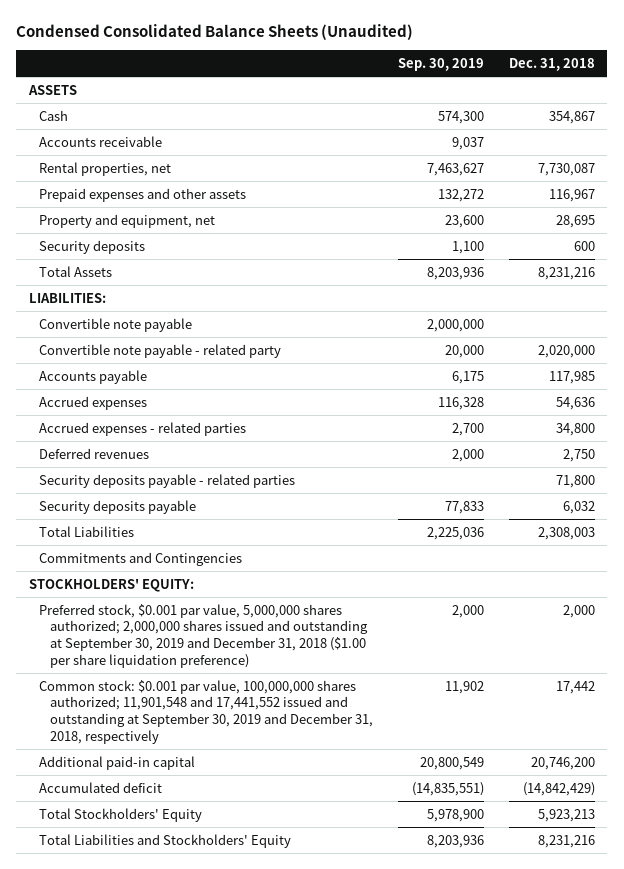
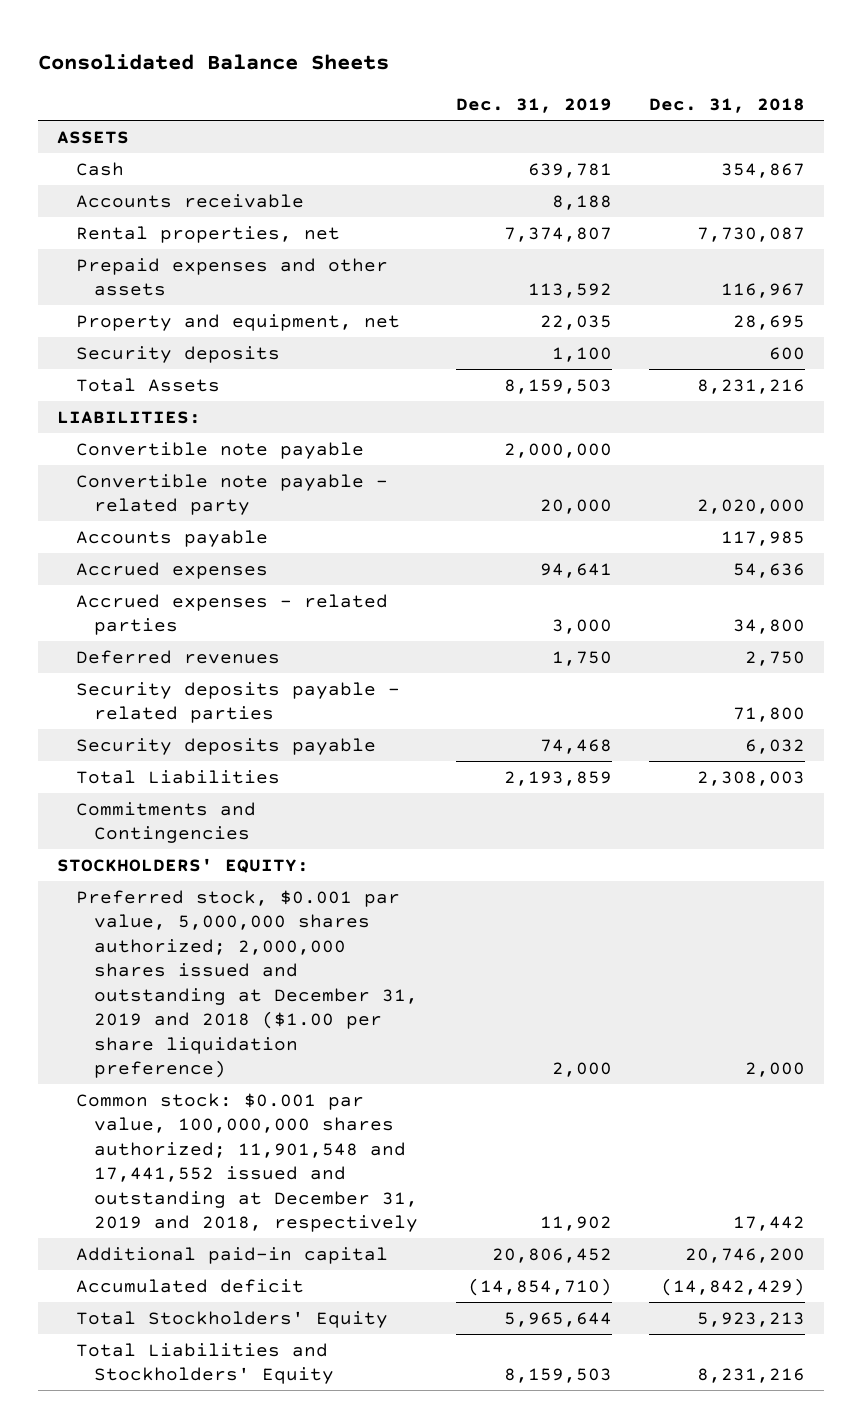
[16,23,414,40] Condensed Consolidated Balance Sheets (Unaudited) -> [38,53,390,70] Consolidated Balance Sheets
[397,57,484,71] Sep. 30, 2019 -> none
none -> [455,98,612,114] Dec. 31, 2019
[39,603,368,668] Preferred stock, $0.001 par value, 5,000,000 shares authorized; 2,000,000 shares issued and outstanding at September 30, 2019 and December 31, 2018 ($1.00 per share liquidation preference) -> [75,889,419,1079] Preferred stock, $0.001 par value, 5,000,000 shares authorized; 2,000,000 shares issued and outstanding at December 31, 2019 and 2018 ($1.00 per share liquidation preference)
[39,679,373,744] Common stock: $0.001 par value, 100,000,000 shares authorized; 11,901,548 and 17,441,552 issued and outstanding at September 30, 2019 and December 31, 2018, respectively -> [75,1092,419,1233] Common stock: $0.001 par value, 100,000,000 shares authorized; 11,901,548 and 17,441,552 issued and outstanding at December 31, 2019 and 2018, respectively

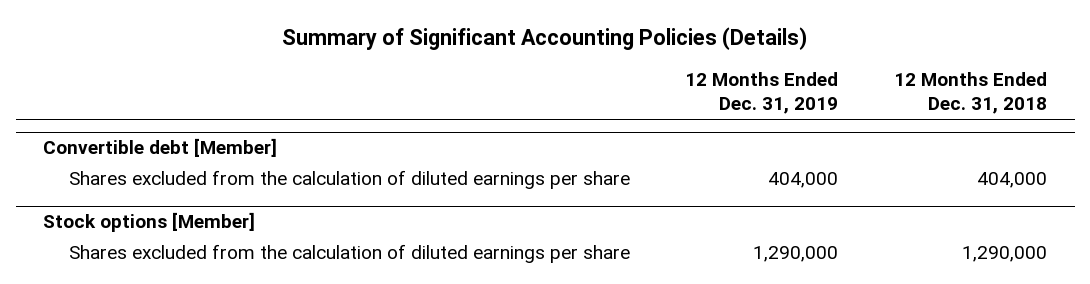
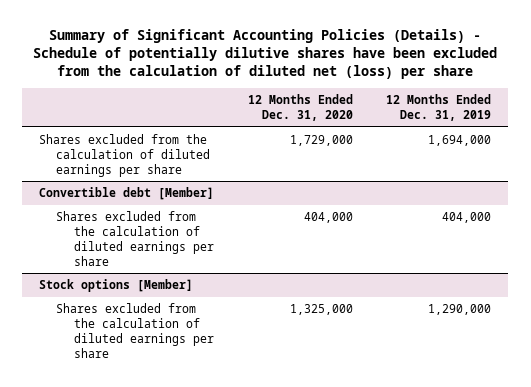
[282,26,808,50] Summary of Significant Accounting Policies (Details) -> [33,29,498,80] Summary of Significant Accounting Policies (Details) - Schedule of potentially dilutive shares have been excluded from the calculation of diluted net (loss) per share
[893,71,1047,115] 12 Months Ended Dec. 31, 2018 -> none
none -> [247,93,353,121] 12 Months Ended Dec. 31, 2020
none -> [39,134,211,177] Shares excluded from the calculation of diluted earnings per share

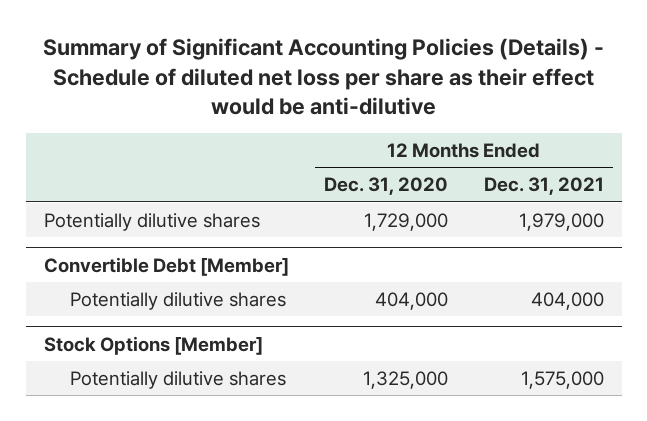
[33,29,498,80] Summary of Significant Accounting Policies (Details) - Schedule of potentially dilutive shares have been excluded from the calculation of diluted net (loss) per share -> [42,38,604,115] Summary of Significant Accounting Policies (Details) - Schedule of diluted net loss per share as their effect would be anti-dilutive
[386,93,492,121] 12 Months Ended Dec. 31, 2019 -> none
none -> [483,177,604,196] Dec. 31, 2021
[39,134,211,177] Shares excluded from the calculation of diluted earnings per share -> [43,212,260,231] Potentially dilutive shares
[39,187,215,201] Convertible debt [Member] -> [43,256,289,276] Convertible Debt [Member]
[56,211,214,266] Shares excluded from the calculation of diluted earnings per share -> [70,291,287,310] Potentially dilutive shares
[39,279,194,293] Stock options [Member] -> [43,335,263,355] Stock Options [Member]
[56,303,214,358] Shares excluded from the calculation of diluted earnings per share -> [70,370,287,389] Potentially dilutive shares

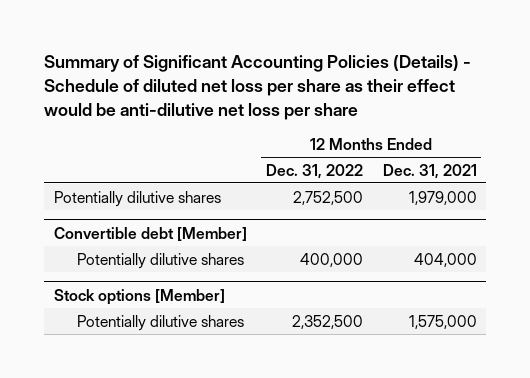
[42,38,604,115] Summary of Significant Accounting Policies (Details) - Schedule of diluted net loss per share as their effect would be anti-dilutive -> [44,55,472,120] Summary of Significant Accounting Policies (Details) - Schedule of diluted net loss per share as their effect would be anti-dilutive net loss per share
[324,177,449,196] Dec. 31, 2020 -> none
none -> [266,163,364,179] Dec. 31, 2022
[43,256,289,276] Convertible Debt [Member] -> [53,226,247,241] Convertible debt [Member]
[43,335,263,355] Stock Options [Member] -> [53,288,225,305] Stock options [Member]

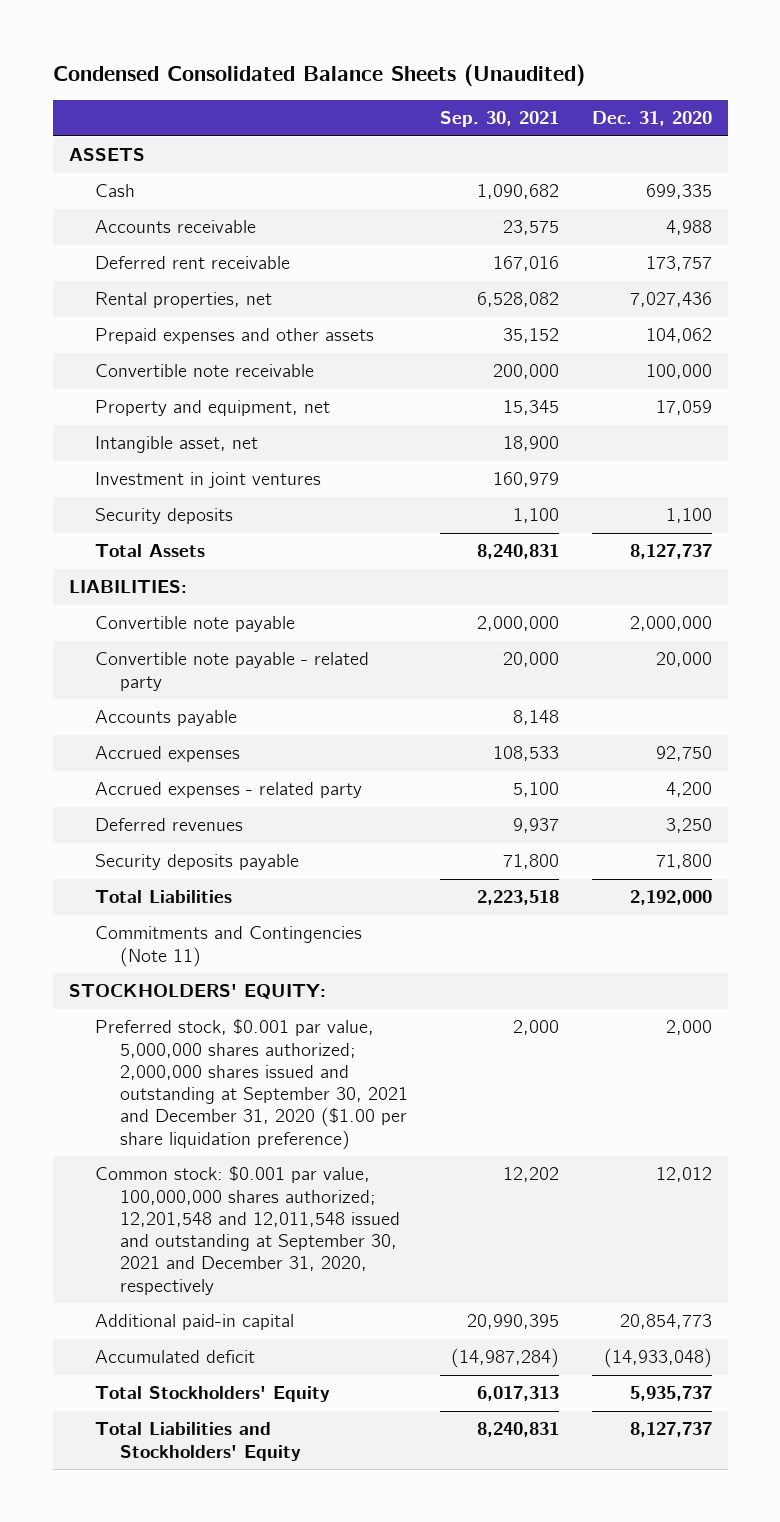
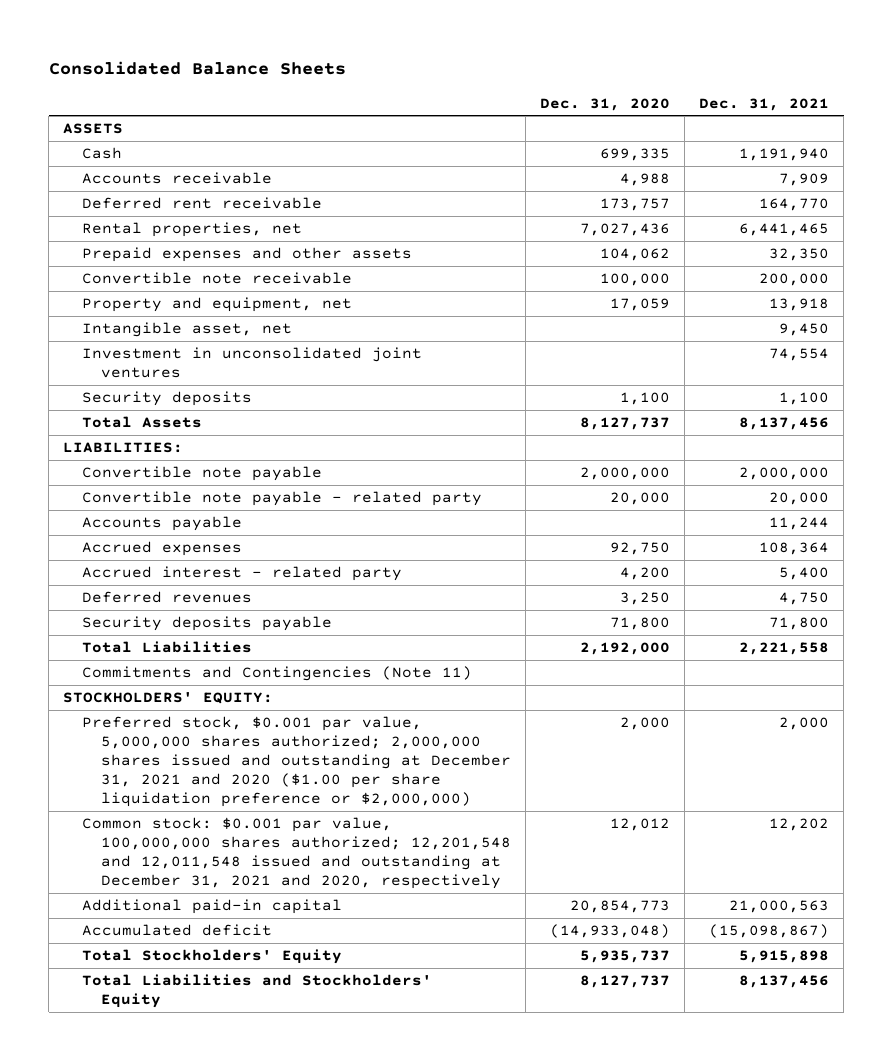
[52,64,585,87] Condensed Consolidated Balance Sheets (Unaudited) -> [48,61,346,76] Consolidated Balance Sheets
[440,111,560,128] Sep. 30, 2021 -> none
none -> [699,97,830,111] Dec. 31, 2021
[94,472,321,489] Investment in joint ventures -> [82,347,423,379] Investment in unconsolidated joint ventures
[94,782,362,799] Accrued expenses - related party -> [82,566,403,582] Accrued interest - related party
[94,1019,409,1150] Preferred stock, $0.001 par value, 5,000,000 shares authorized; 2,000,000 shares issued and outstanding at September 30, 2021 and December 31, 2020 ($1.00 per share liquidation preference) -> [82,716,511,807] Preferred stock, $0.001 par value, 5,000,000 shares authorized; 2,000,000 shares issued and outstanding at December 31, 2021 and 2020 ($1.00 per share liquidation preference or $2,000,000)
[94,1166,401,1295] Common stock: $0.001 par value, 100,000,000 shares authorized; 12,201,548 and 12,011,548 issued and outstanding at September 30, 2021 and December 31, 2020, respectively -> [82,817,511,890] Common stock: $0.001 par value, 100,000,000 shares authorized; 12,201,548 and 12,011,548 issued and outstanding at December 31, 2021 and 2020, respectively

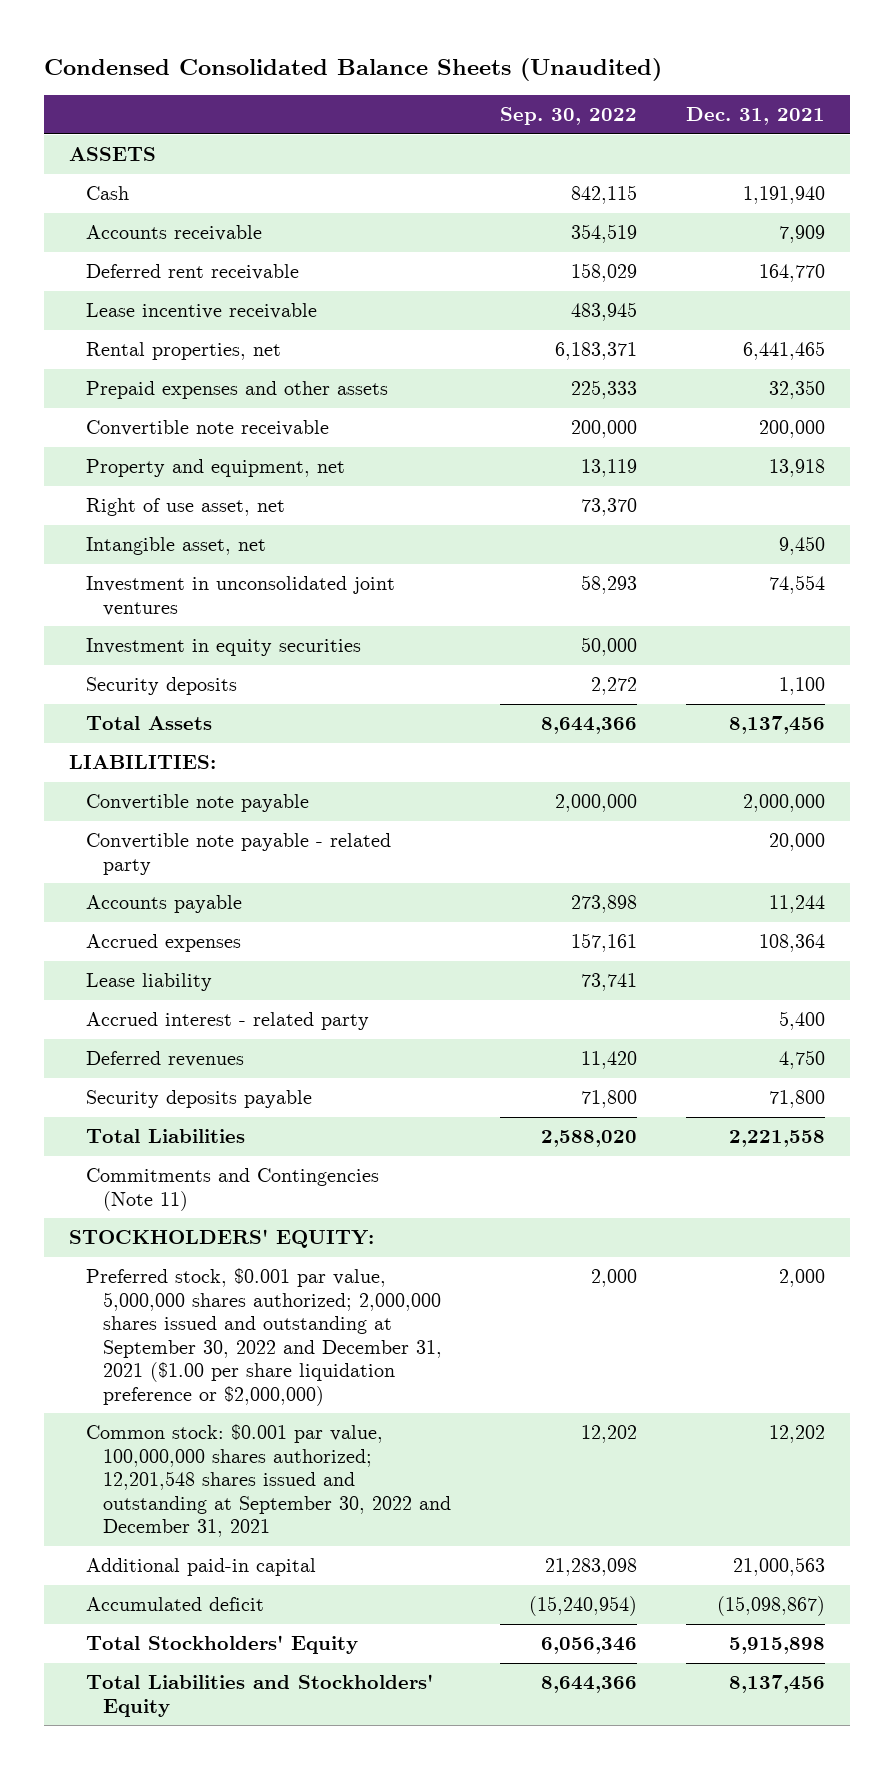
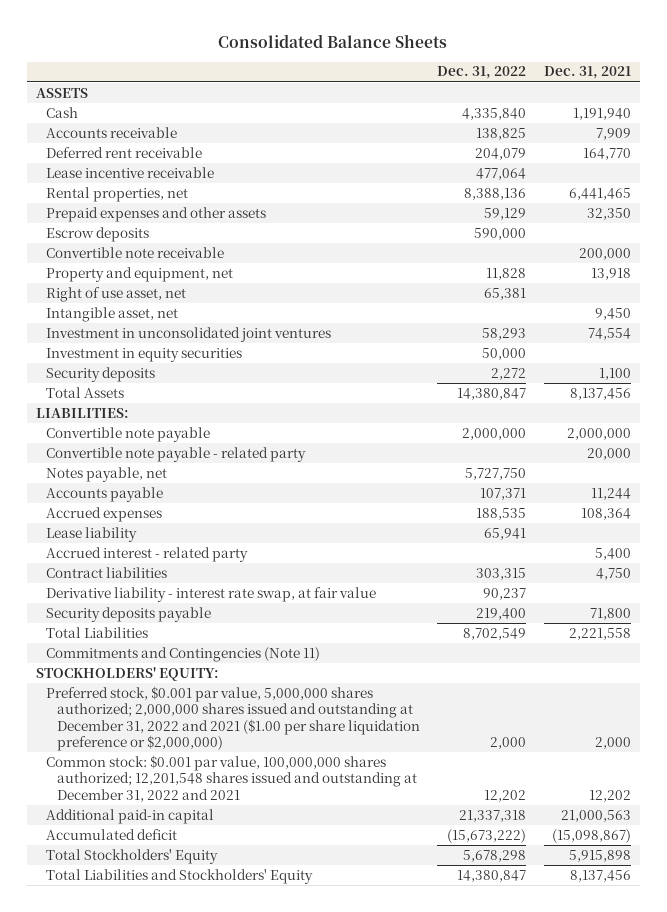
[44,58,663,82] Condensed Consolidated Balance Sheets (Unaudited) -> [218,34,448,49] Consolidated Balance Sheets
[500,107,638,126] Sep. 30, 2022 -> none
none -> [437,66,527,80] Dec. 31, 2022
none -> [46,226,150,242] Escrow deposits
none -> [46,466,168,482] Notes payable, net
[85,1051,244,1068] Deferred revenues -> [46,566,168,578] Contract liabilities
none -> [46,586,377,602] Derivative liability - interest rate swap, at fair value
[85,1268,442,1406] Preferred stock, $0.001 par value, 5,000,000 shares authorized; 2,000,000 shares issued and outstanding at September 30, 2022 and December 31, 2021 ($1.00 per share liquidation preference or $2,000,000) -> [46,685,420,751] Preferred stock, $0.001 par value, 5,000,000 shares authorized; 2,000,000 shares issued and outstanding at December 31, 2022 and 2021 ($1.00 per share liquidation preference or $2,000,000)
[85,1424,451,1538] Common stock: $0.001 par value, 100,000,000 shares authorized; 12,201,548 shares issued and outstanding at September 30, 2022 and December 31, 2021 -> [46,754,417,802] Common stock: $0.001 par value, 100,000,000 shares authorized; 12,201,548 shares issued and outstanding at December 31, 2022 and 2021

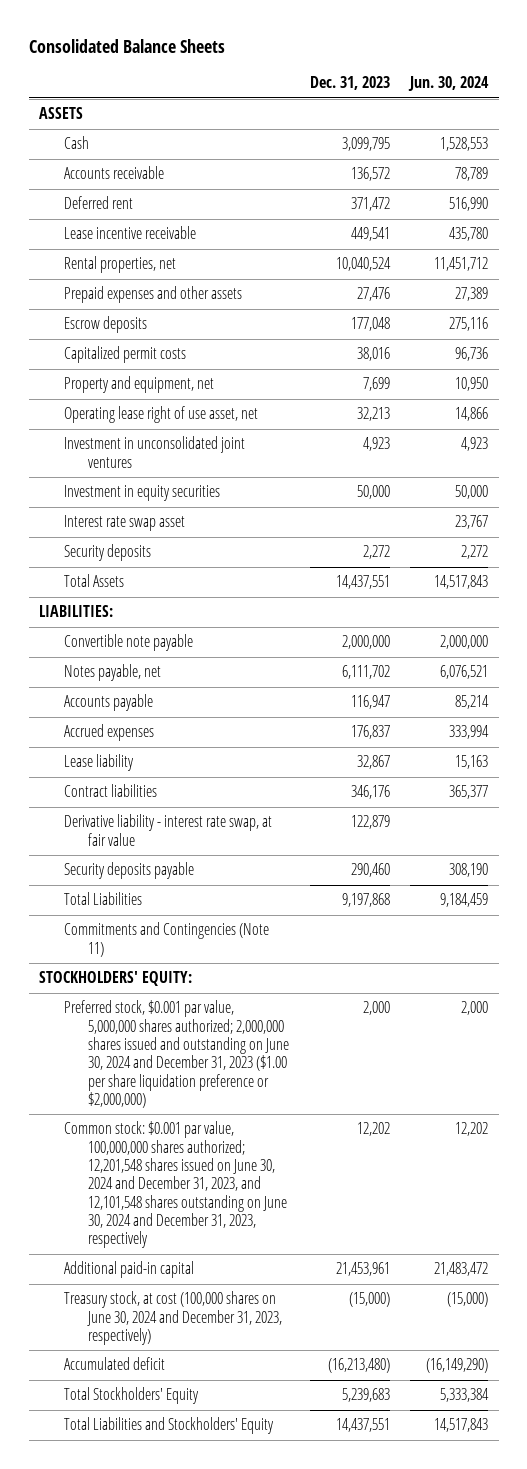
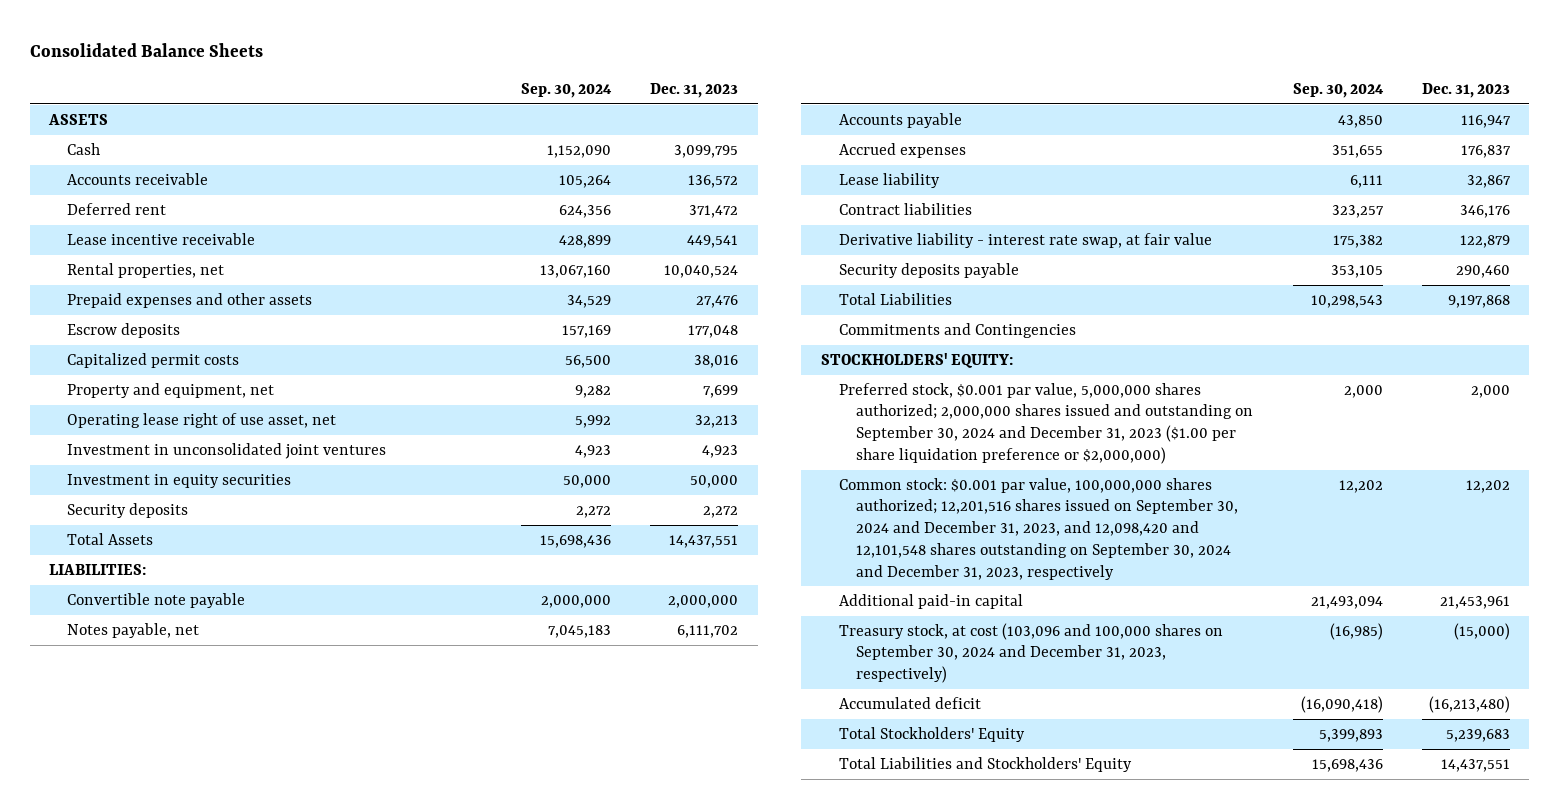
[408,76,490,92] Jun. 30, 2024 -> none
none -> [520,82,612,98] Sep. 30, 2024
[63,515,185,532] Interest rate swap asset -> none
[63,922,269,957] Commitments and Contingencies (Note 11) -> [838,322,1076,338] Commitments and Contingencies
[63,1000,290,1108] Preferred stock, $0.001 par value, 5,000,000 shares authorized; 2,000,000 shares issued and outstanding on June 30, 2024 and December 31, 2023 ($1.00 per share liquidation preference or $2,000,000) -> [838,382,1254,464] Preferred stock, $0.001 par value, 5,000,000 shares authorized; 2,000,000 shares issued and outstanding on September 30, 2024 and December 31, 2023 ($1.00 per share liquidation preference or $2,000,000)
[63,1121,288,1249] Common stock: $0.001 par value, 100,000,000 shares authorized; 12,201,548 shares issued on June 30, 2024 and December 31, 2023, and 12,101,548 shares outstanding on June 30, 2024 and December 31, 2023, respectively -> [838,477,1239,580] Common stock: $0.001 par value, 100,000,000 shares authorized; 12,201,516 shares issued on September 30, 2024 and December 31, 2023, and 12,098,420 and 12,101,548 shares outstanding on September 30, 2024 and December 31, 2023, respectively
[63,1291,283,1345] Treasury stock, at cost (100,000 shares on June 30, 2024 and December 31, 2023, respectively) -> [838,622,1223,684] Treasury stock, at cost (103,096 and 100,000 shares on September 30, 2024 and December 31, 2023, respectively)

